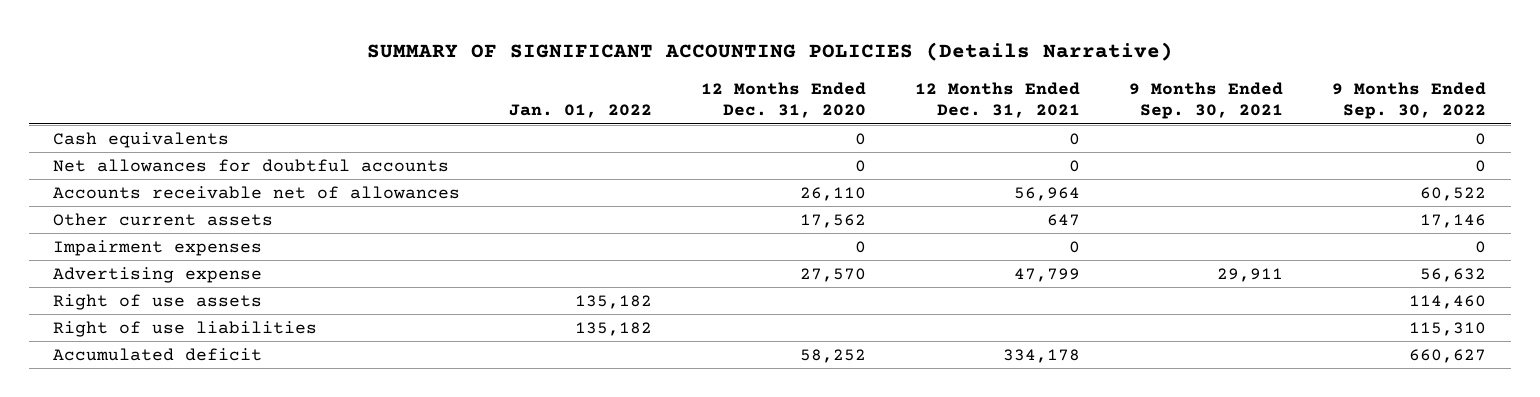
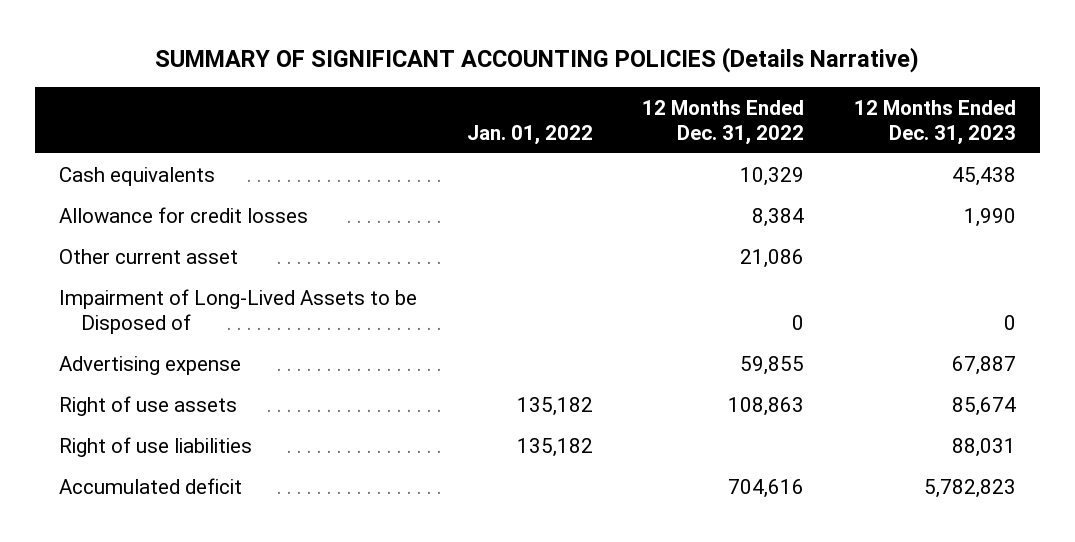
[701,81,867,119] 12 Months Ended Dec. 31, 2020 -> none
[915,81,1081,119] 12 Months Ended Dec. 31, 2021 -> none
[1129,81,1284,120] 9 Months Ended Sep. 30, 2021 -> none
[1332,81,1487,120] 9 Months Ended Sep. 30, 2022 -> none
none -> [642,99,805,145] 12 Months Ended Dec. 31, 2022
none -> [853,99,1016,145] 12 Months Ended Dec. 31, 2023
[53,158,450,172] Net allowances for doubtful accounts -> none
[53,185,461,199] Accounts receivable net of allowances -> none
none -> [59,206,309,223] Allowance for credit losses
[53,212,274,226] Other current assets -> [59,248,239,264] Other current asset
[53,239,263,256] Impairment expenses -> [59,288,418,334] Impairment of Long-Lived Assets to be Disposed of

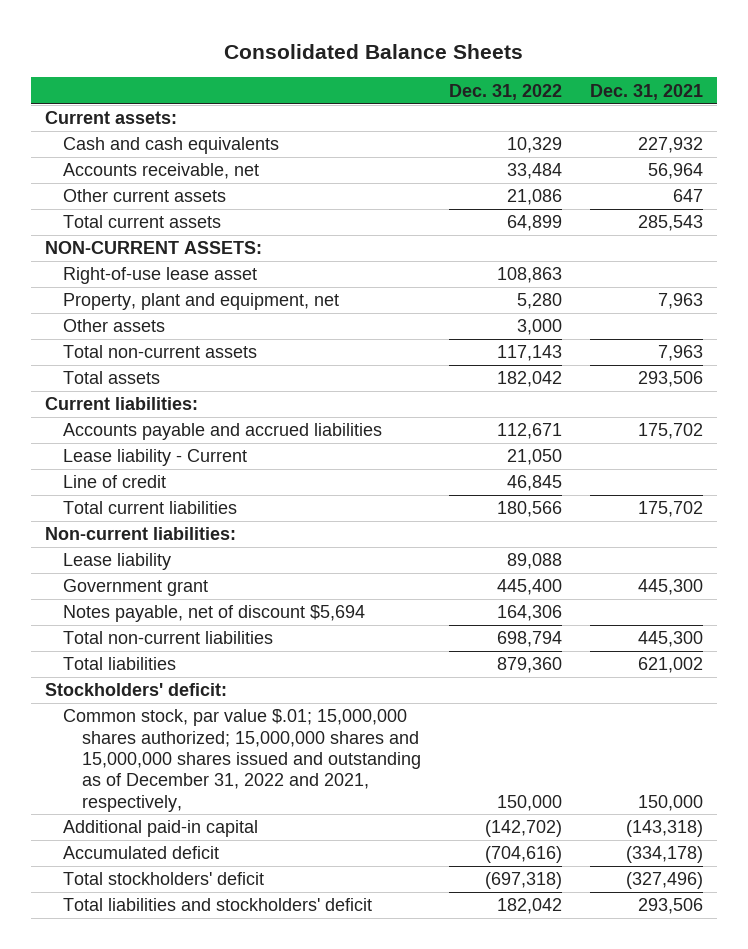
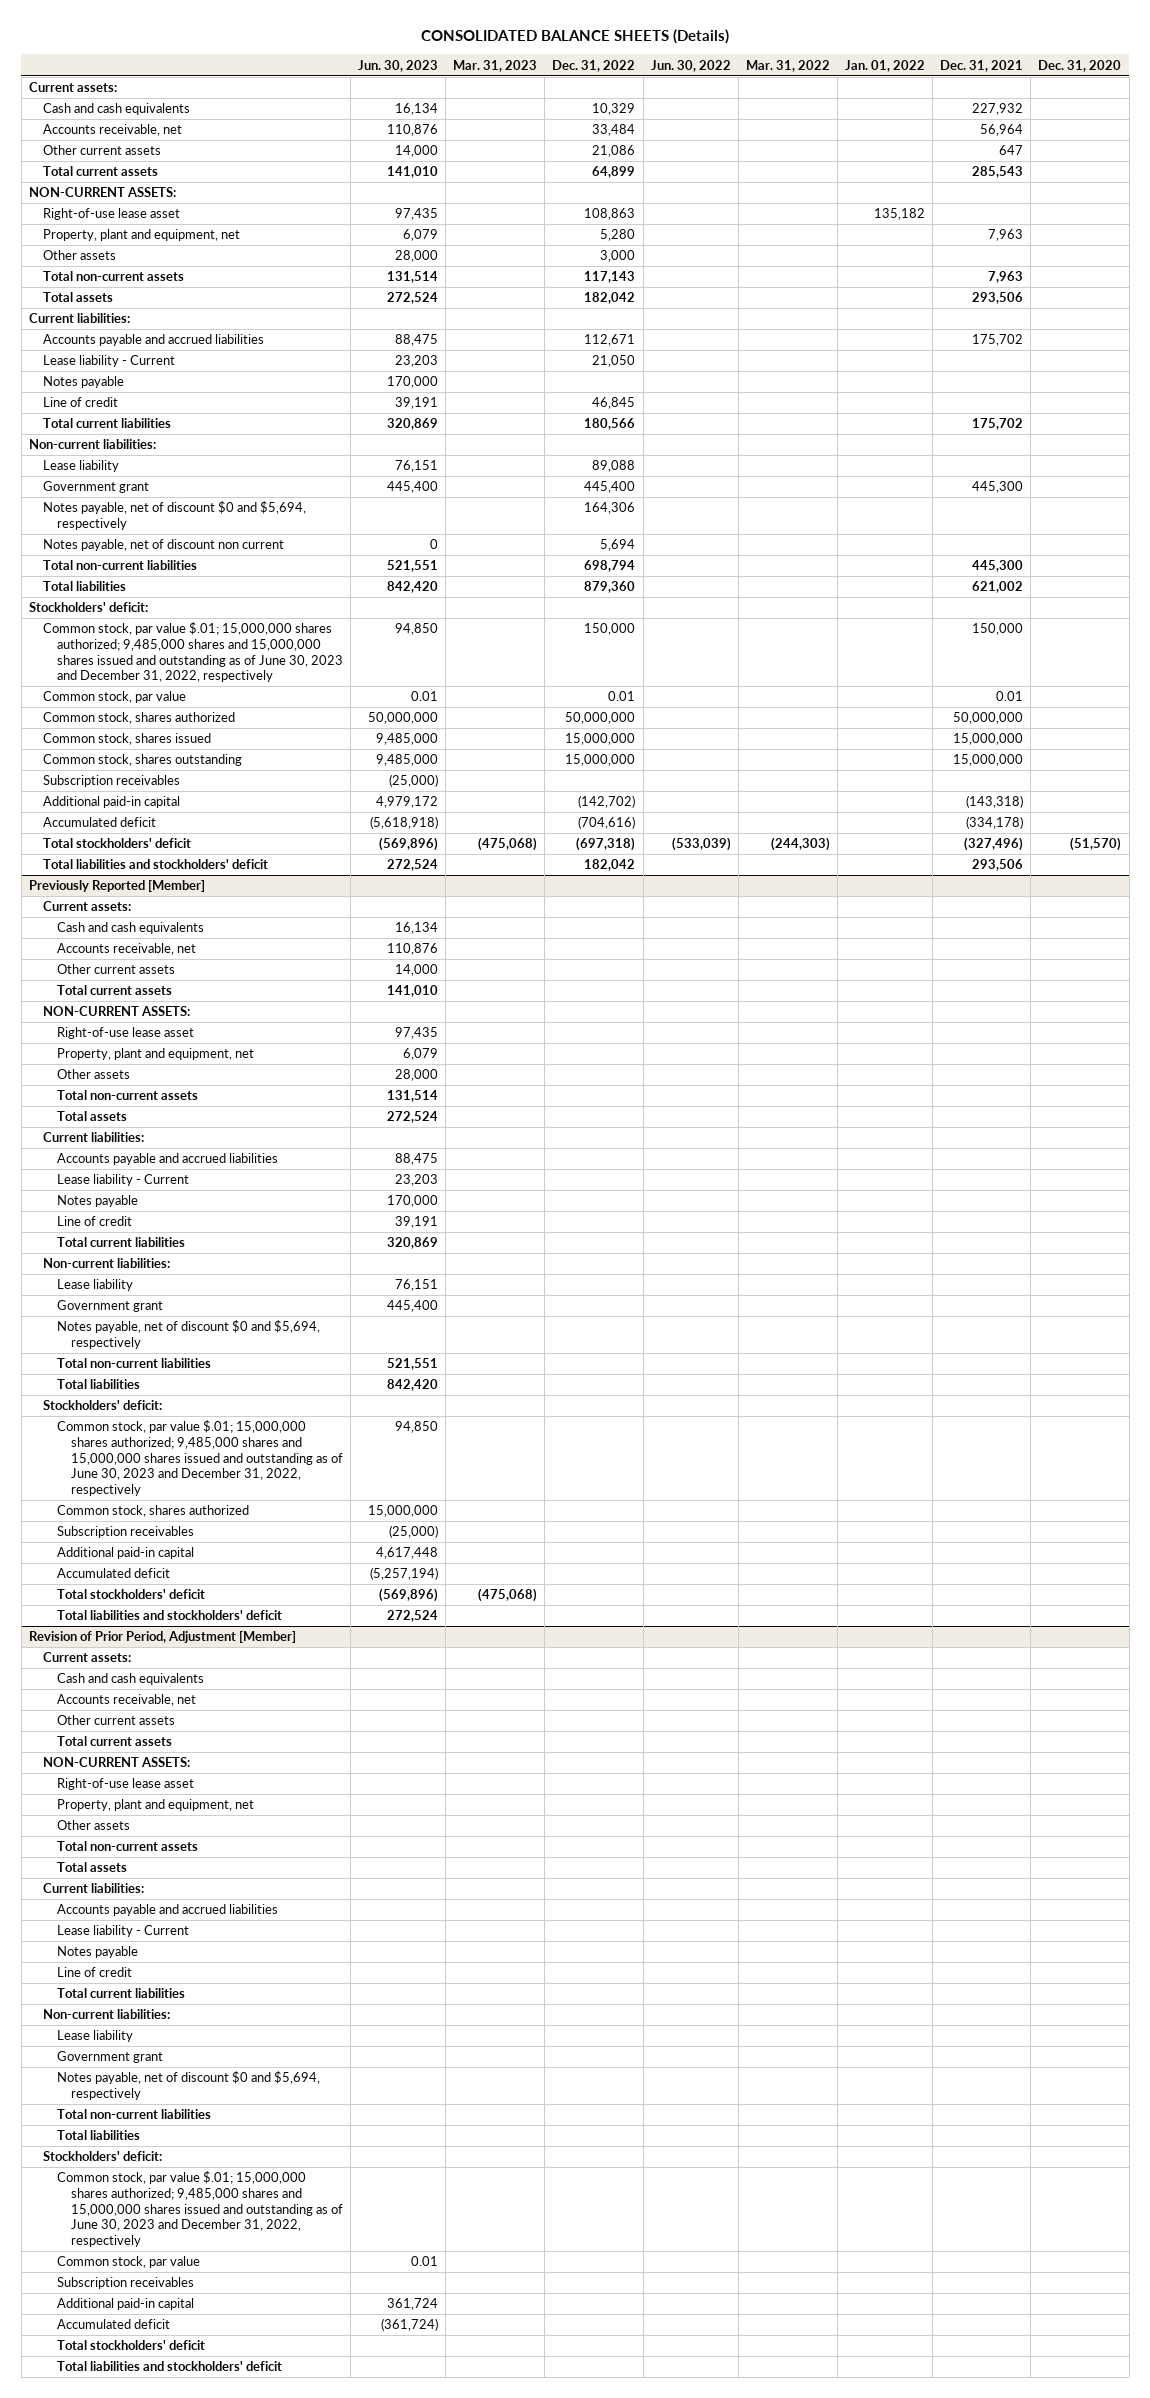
[224,44,524,60] Consolidated Balance Sheets -> [421,29,730,45] CONSOLIDATED BALANCE SHEETS (Details)
none -> [358,59,439,72] Jun. 30, 2023
none -> [453,59,538,72] Mar. 31, 2023
none -> [650,59,731,72] Jun. 30, 2022
none -> [745,59,830,72] Mar. 31, 2022
none -> [845,59,926,72] Jan. 01, 2022
none -> [1038,59,1122,72] Dec. 31, 2020
none -> [42,376,124,389] Notes payable
[63,605,366,623] Notes payable, net of discount $5,694 -> [42,501,306,530] Notes payable, net of discount $0 and $5,694, respectively
none -> [42,539,284,552] Notes payable, net of discount non current
[63,709,421,812] Common stock, par value $.01; 15,000,000 shares authorized; 15,000,000 shares and 15,000,000 shares issued and outstanding as of December 31, 2022 and 2021, respectively, -> [42,622,343,683] Common stock, par value $.01; 15,000,000 shares authorized; 9,485,000 shares and 15,000,000 shares issued and outstanding as of June 30, 2023 and December 31, 2022, respectively
none -> [42,691,186,704] Common stock, par value
none -> [42,712,235,725] Common stock, shares authorized
none -> [42,733,211,746] Common stock, shares issued
none -> [42,754,242,767] Common stock, shares outstanding
none -> [42,775,180,788] Subscription receivables
none -> [29,880,206,893] Previously Reported [Member]
none -> [42,901,131,912] Current assets:
none -> [56,922,204,935] Cash and cash equivalents
none -> [56,943,196,956] Accounts receivable, net
none -> [56,964,175,975] Other current assets
none -> [56,985,172,996] Total current assets
none -> [42,1006,190,1017] NON-CURRENT ASSETS:
none -> [56,1027,194,1040] Right-of-use lease asset
none -> [56,1048,254,1061] Property, plant and equipment, net
none -> [56,1069,130,1080] Other assets
none -> [56,1090,198,1101] Total non-current assets
none -> [56,1111,127,1122] Total assets
none -> [42,1132,144,1143] Current liabilities:
none -> [56,1153,278,1166] Accounts payable and accrued liabilities
none -> [56,1174,189,1187] Lease liability - Current
none -> [56,1195,138,1208] Notes payable
none -> [56,1216,132,1227] Line of credit
none -> [56,1237,185,1248] Total current liabilities
none -> [42,1258,170,1269] Non-current liabilities:
none -> [56,1279,133,1292] Lease liability
none -> [56,1300,163,1313] Government grant
none -> [56,1320,320,1349] Notes payable, net of discount $0 and $5,694, respectively
none -> [56,1358,211,1369] Total non-current liabilities
none -> [56,1379,140,1390] Total liabilities
none -> [42,1400,162,1411] Stockholders' deficit:
none -> [56,1420,343,1496] Common stock, par value $.01; 15,000,000 shares authorized; 9,485,000 shares and 15,000,000 shares issued and outstanding as of June 30, 2023 and December 31, 2022, respectively
none -> [56,1505,249,1518] Common stock, shares authorized
none -> [56,1526,194,1539] Subscription receivables
none -> [56,1547,194,1560] Additional paid-in capital
none -> [56,1568,170,1579] Accumulated deficit
none -> [56,1589,205,1600] Total stockholders' deficit
none -> [56,1610,282,1621] Total liabilities and stockholders' deficit
none -> [29,1631,297,1644] Revision of Prior Period, Adjustment [Member]
none -> [42,1652,131,1663] Current assets:
none -> [56,1673,204,1686] Cash and cash equivalents
none -> [56,1694,196,1707] Accounts receivable, net
none -> [56,1715,175,1726] Other current assets
none -> [56,1736,172,1747] Total current assets
none -> [42,1757,190,1768] NON-CURRENT ASSETS:
none -> [56,1778,194,1791] Right-of-use lease asset
none -> [56,1799,254,1812] Property, plant and equipment, net
none -> [56,1820,130,1831] Other assets
none -> [56,1841,198,1852] Total non-current assets
none -> [56,1862,127,1873] Total assets
none -> [42,1883,144,1894] Current liabilities:
none -> [56,1904,278,1917] Accounts payable and accrued liabilities
none -> [56,1925,189,1938] Lease liability - Current
none -> [56,1946,138,1959] Notes payable
none -> [56,1967,132,1978] Line of credit
none -> [56,1988,185,1999] Total current liabilities
none -> [42,2009,170,2020] Non-current liabilities:
none -> [56,2030,133,2043] Lease liability
none -> [56,2051,163,2064] Government grant
none -> [56,2071,320,2100] Notes payable, net of discount $0 and $5,694, respectively
none -> [56,2109,211,2120] Total non-current liabilities
none -> [56,2130,140,2141] Total liabilities
none -> [42,2151,162,2162] Stockholders' deficit:
none -> [56,2171,343,2247] Common stock, par value $.01; 15,000,000 shares authorized; 9,485,000 shares and 15,000,000 shares issued and outstanding as of June 30, 2023 and December 31, 2022, respectively
none -> [56,2256,200,2269] Common stock, par value
none -> [56,2277,194,2290] Subscription receivables
none -> [56,2298,194,2311] Additional paid-in capital
none -> [56,2319,170,2330] Accumulated deficit
none -> [56,2340,205,2351] Total stockholders' deficit
none -> [56,2361,282,2372] Total liabilities and stockholders' deficit

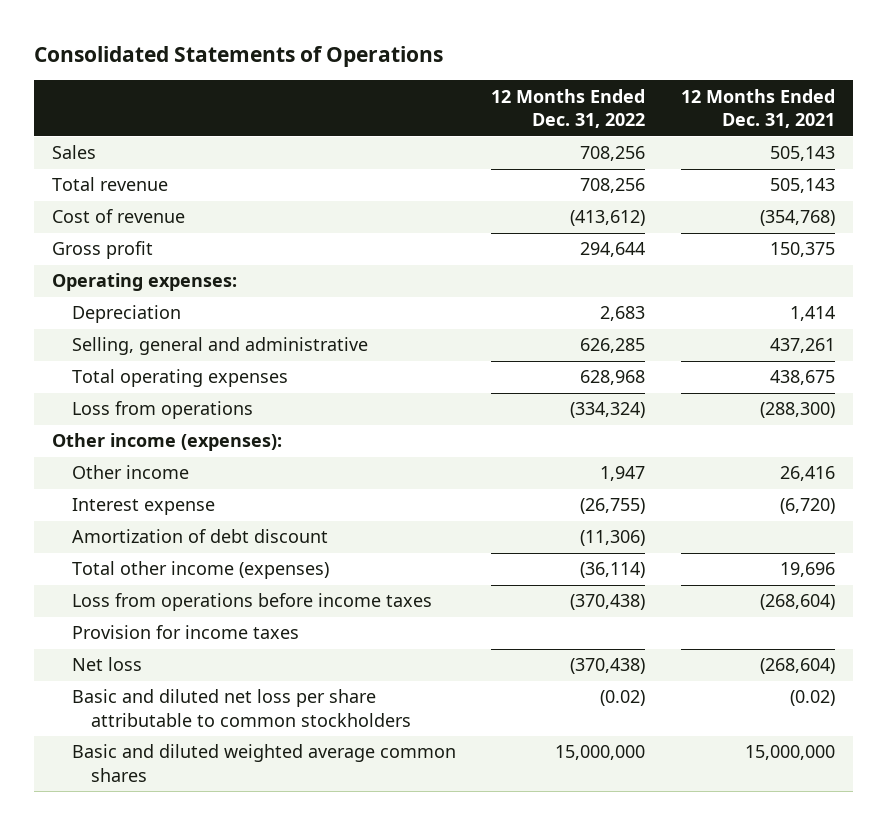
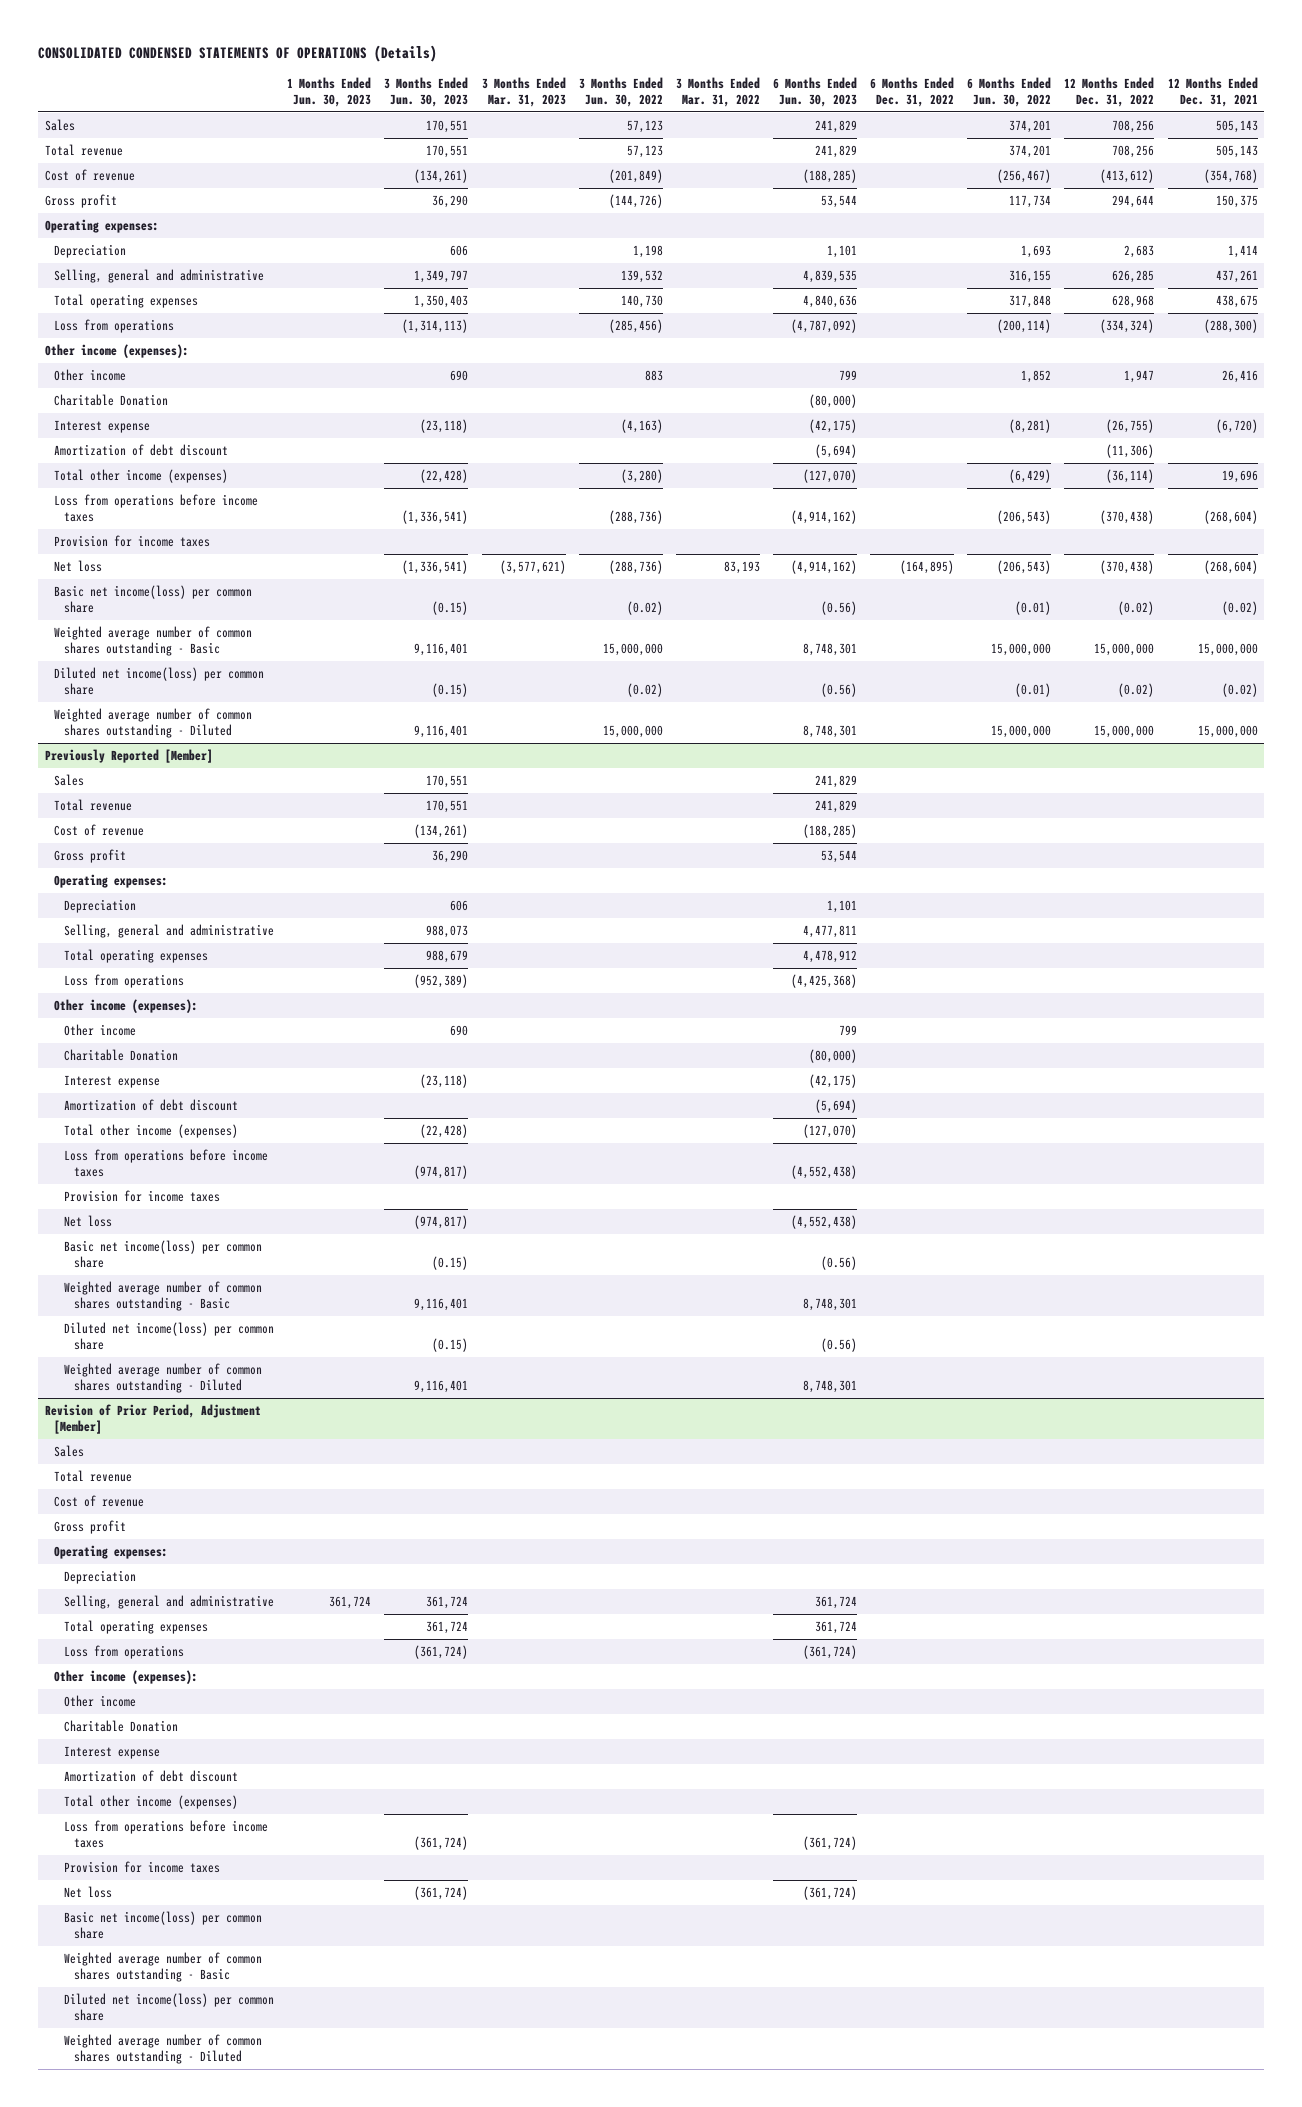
[33,46,443,68] Consolidated Statements of Operations -> [38,45,438,63] CONSOLIDATED CONDENSED STATEMENTS OF OPERATIONS (Details)
none -> [287,77,372,107] 1 Months Ended Jun. 30, 2023
none -> [384,77,469,107] 3 Months Ended Jun. 30, 2023
none -> [481,77,566,107] 3 Months Ended Mar. 31, 2023
none -> [578,77,663,107] 3 Months Ended Jun. 30, 2022
none -> [675,77,760,107] 3 Months Ended Mar. 31, 2022
none -> [773,77,858,107] 6 Months Ended Jun. 30, 2023
none -> [870,77,955,107] 6 Months Ended Dec. 31, 2022
none -> [967,77,1052,107] 6 Months Ended Jun. 30, 2022
none -> [54,394,169,407] Charitable Donation
[71,689,412,727] Basic and diluted net loss per share attributable to common stockholders -> [54,585,253,613] Basic net income(loss) per common share
[71,744,456,782] Basic and diluted weighted average common shares -> [54,626,253,656] Weighted average number of common shares outstanding - Basic
none -> [54,667,265,695] Diluted net income(loss) per common share
none -> [54,708,253,738] Weighted average number of common shares outstanding - Diluted
none -> [44,749,213,764] Previously Reported [Member]
none -> [54,774,85,787] Sales
none -> [54,799,133,812] Total revenue
none -> [54,824,145,837] Cost of revenue
none -> [54,849,127,864] Gross profit
none -> [54,874,169,889] Operating expenses:
none -> [64,899,137,914] Depreciation
none -> [64,924,275,939] Selling, general and administrative
none -> [64,949,209,964] Total operating expenses
none -> [64,974,185,989] Loss from operations
none -> [54,999,199,1014] Other income (expenses):
none -> [64,1024,137,1037] Other income
none -> [64,1049,179,1062] Charitable Donation
none -> [64,1075,161,1089] Interest expense
none -> [64,1099,239,1112] Amortization of debt discount
none -> [64,1124,239,1139] Total other income (expenses)
none -> [64,1149,269,1177] Loss from operations before income taxes
none -> [64,1190,221,1203] Provision for income taxes
none -> [64,1215,113,1228] Net loss
none -> [64,1240,263,1268] Basic net income(loss) per common share
none -> [64,1281,263,1311] Weighted average number of common shares outstanding - Basic
none -> [64,1322,275,1350] Diluted net income(loss) per common share
none -> [64,1363,263,1393] Weighted average number of common shares outstanding - Diluted
none -> [44,1404,261,1434] Revision of Prior Period, Adjustment [Member]
none -> [54,1445,85,1458] Sales
none -> [54,1470,133,1483] Total revenue
none -> [54,1495,145,1508] Cost of revenue
none -> [54,1520,127,1535] Gross profit
none -> [54,1545,169,1560] Operating expenses:
none -> [64,1570,137,1585] Depreciation
none -> [64,1595,275,1610] Selling, general and administrative
none -> [64,1620,209,1635] Total operating expenses
none -> [64,1645,185,1660] Loss from operations
none -> [54,1670,199,1685] Other income (expenses):
none -> [64,1695,137,1708] Other income
none -> [64,1720,179,1733] Charitable Donation
none -> [64,1746,161,1760] Interest expense
none -> [64,1770,239,1783] Amortization of debt discount
none -> [64,1795,239,1810] Total other income (expenses)
none -> [64,1820,269,1848] Loss from operations before income taxes
none -> [64,1861,221,1874] Provision for income taxes
none -> [64,1886,113,1899] Net loss
none -> [64,1911,263,1939] Basic net income(loss) per common share
none -> [64,1952,263,1982] Weighted average number of common shares outstanding - Basic
none -> [64,1993,275,2021] Diluted net income(loss) per common share
none -> [64,2034,263,2064] Weighted average number of common shares outstanding - Diluted

